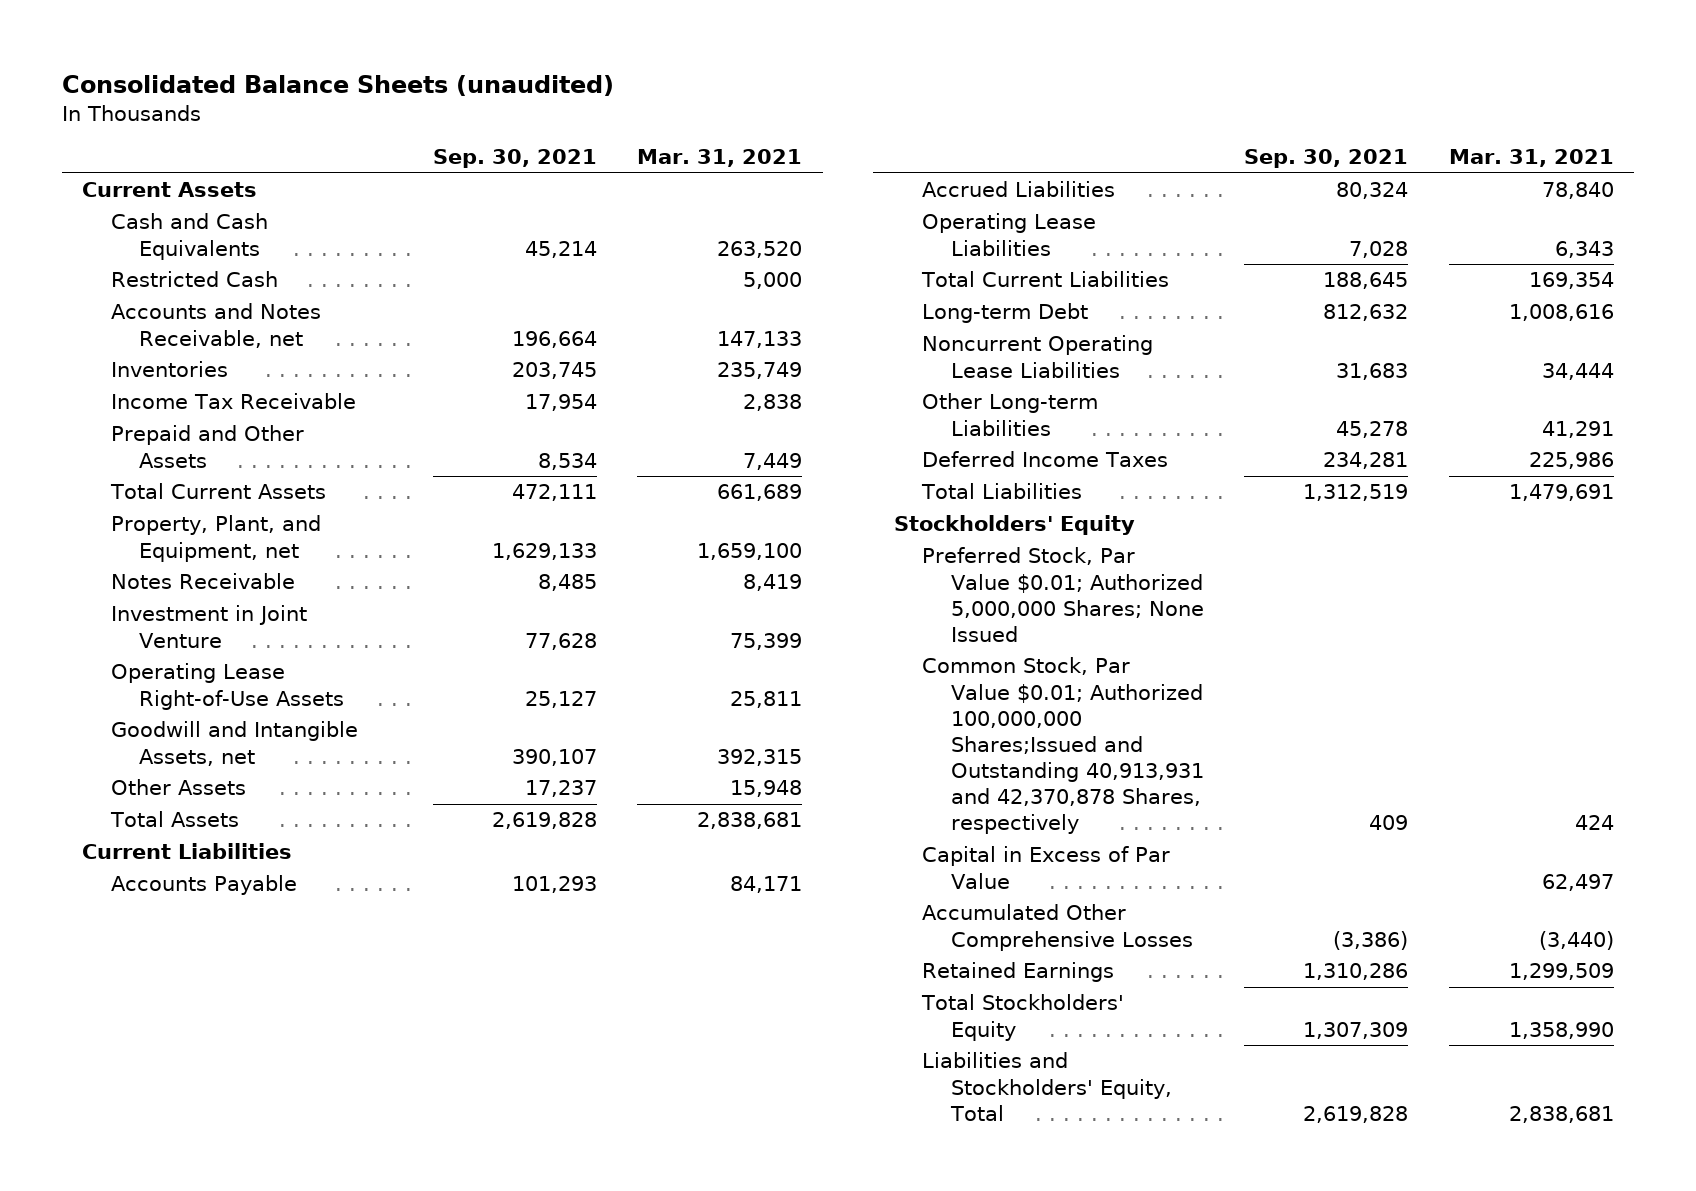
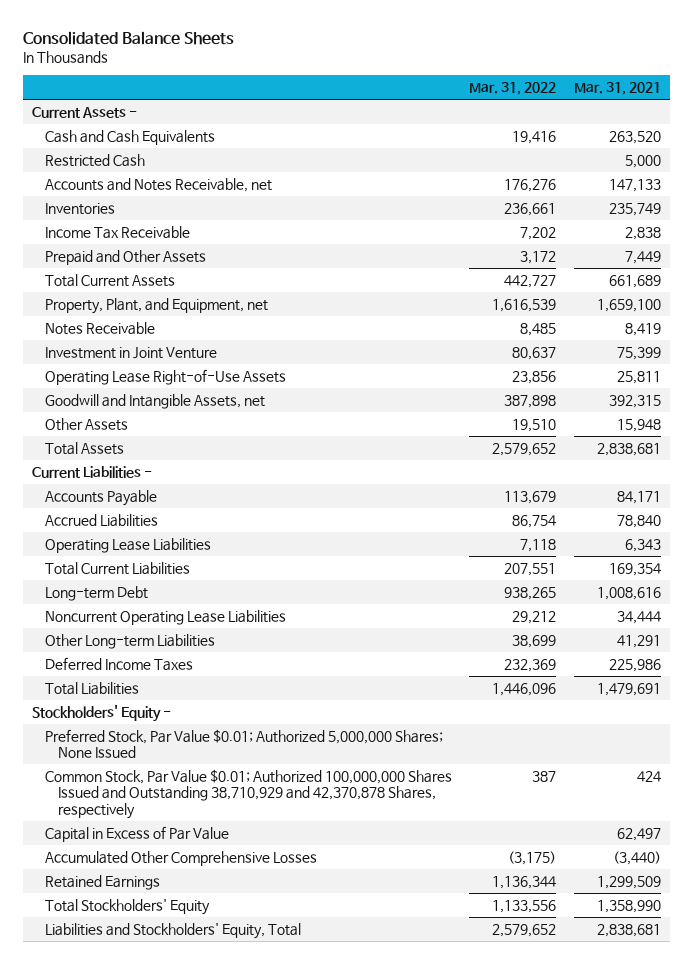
[61,75,614,97] Consolidated Balance Sheets (unaudited) -> [23,30,235,45] Consolidated Balance Sheets
[432,149,597,169] Sep. 30, 2021 -> none
none -> [469,82,557,96] Mar. 31, 2022
[82,182,258,198] Current Assets -> [31,106,137,118] Current Assets -
[82,843,293,860] Current Liabilities -> [31,465,152,478] Current Liabilities -
[893,515,1135,536] Stockholders' Equity -> [31,704,171,722] Stockholders' Equity -
[922,657,1204,835] Common Stock, Par Value $0.01; Authorized 100,000,000 Shares;Issued and Outstanding 40,913,931 and 42,370,878 Shares, respectively -> [45,768,453,819] Common Stock, Par Value $0.01; Authorized 100,000,000 Shares Issued and Outstanding 38,710,929 and 42,370,878 Shares, respectively

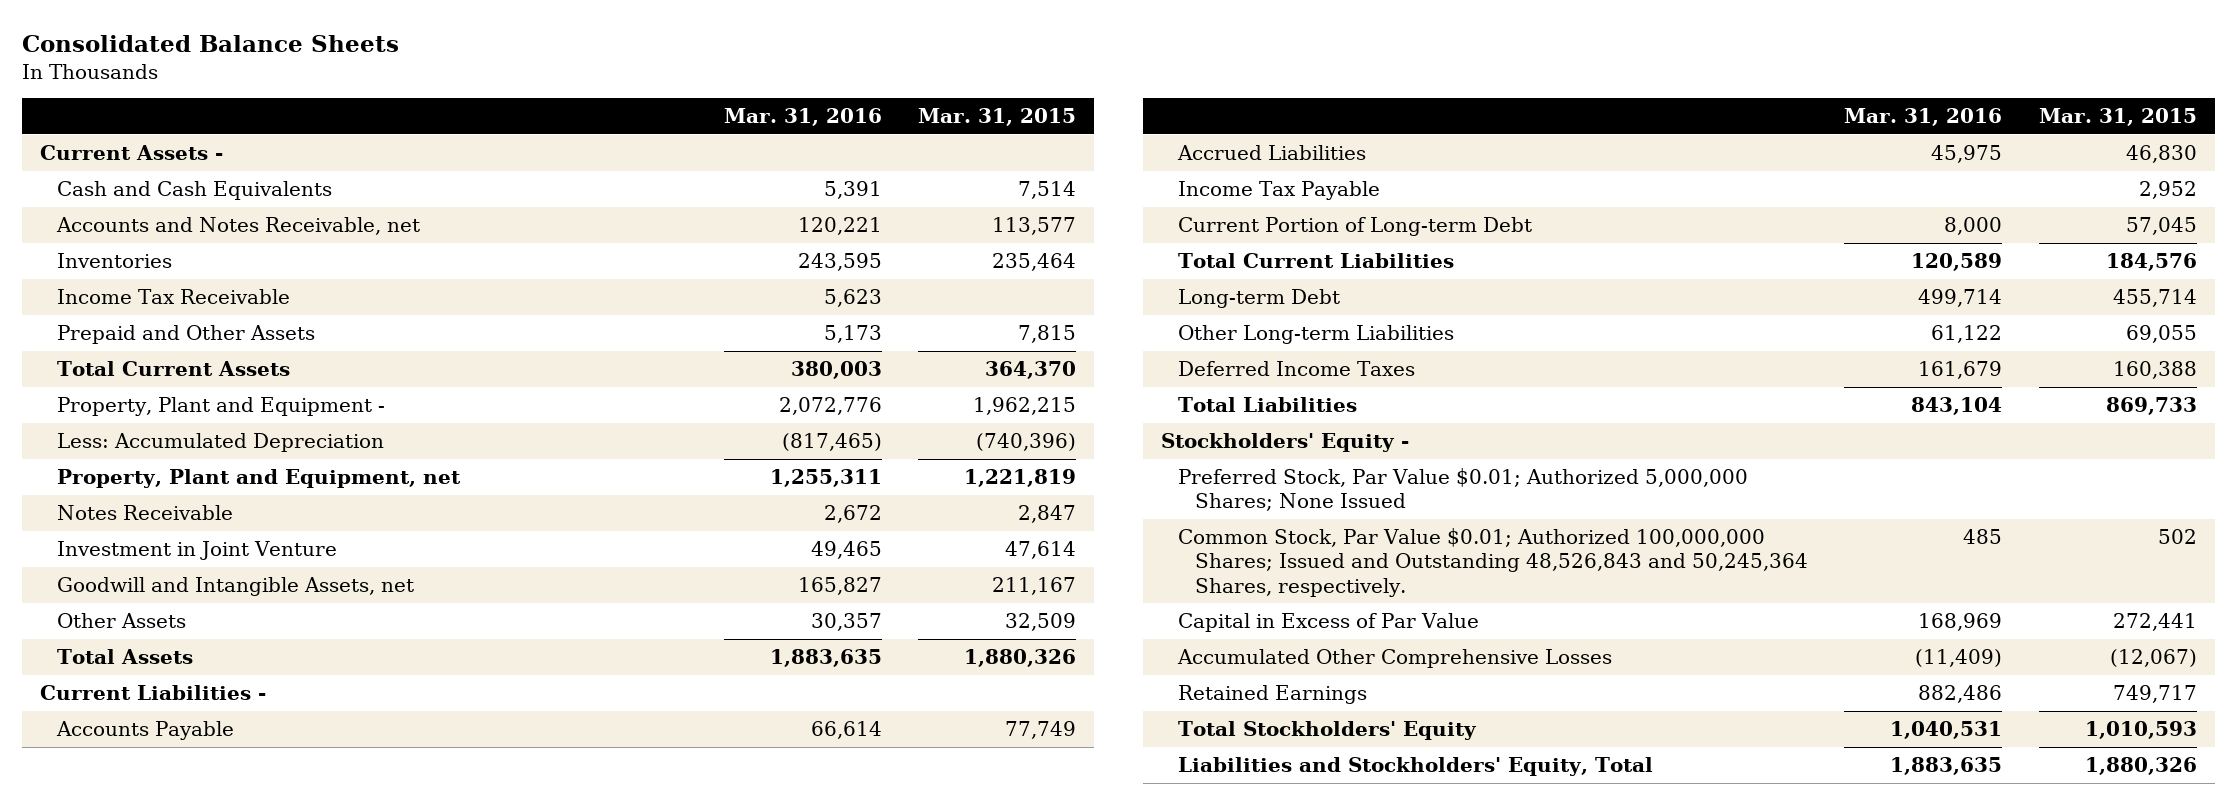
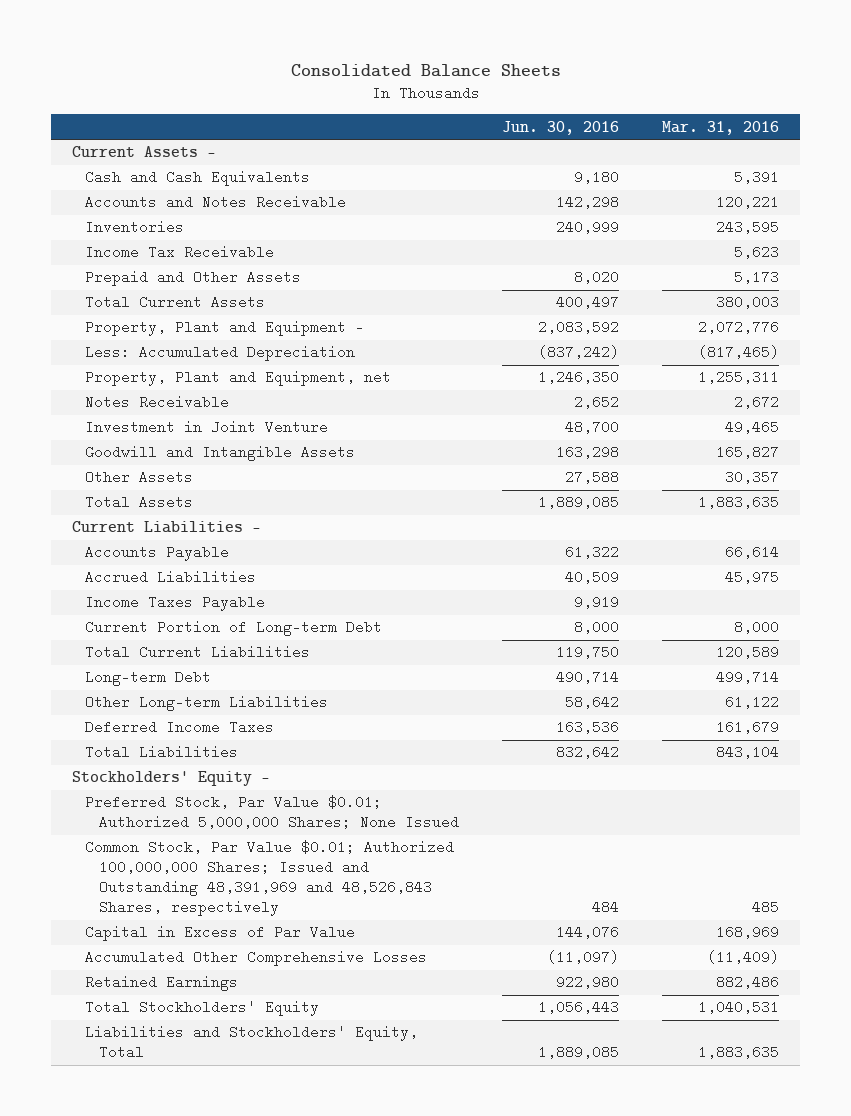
[918,107,1077,126] Mar. 31, 2015 -> none
none -> [501,120,619,135] Jun. 30, 2016
[56,216,421,235] Accounts and Notes Receivable, net -> [85,195,347,210] Accounts and Notes Receivable
[57,576,415,596] Goodwill and Intangible Assets, net -> [85,445,356,462] Goodwill and Intangible Assets
[1177,180,1380,200] Income Tax Payable -> [85,595,266,612] Income Taxes Payable
[1177,527,1808,597] Common Stock, Par Value $0.01; Authorized 100,000,000 Shares; Issued and Outstanding 48,526,843 and 50,245,364 Shares, respectively. -> [85,840,455,917] Common Stock, Par Value $0.01; Authorized 100,000,000 Shares; Issued and Outstanding 48,391,969 and 48,526,843 Shares, respectively

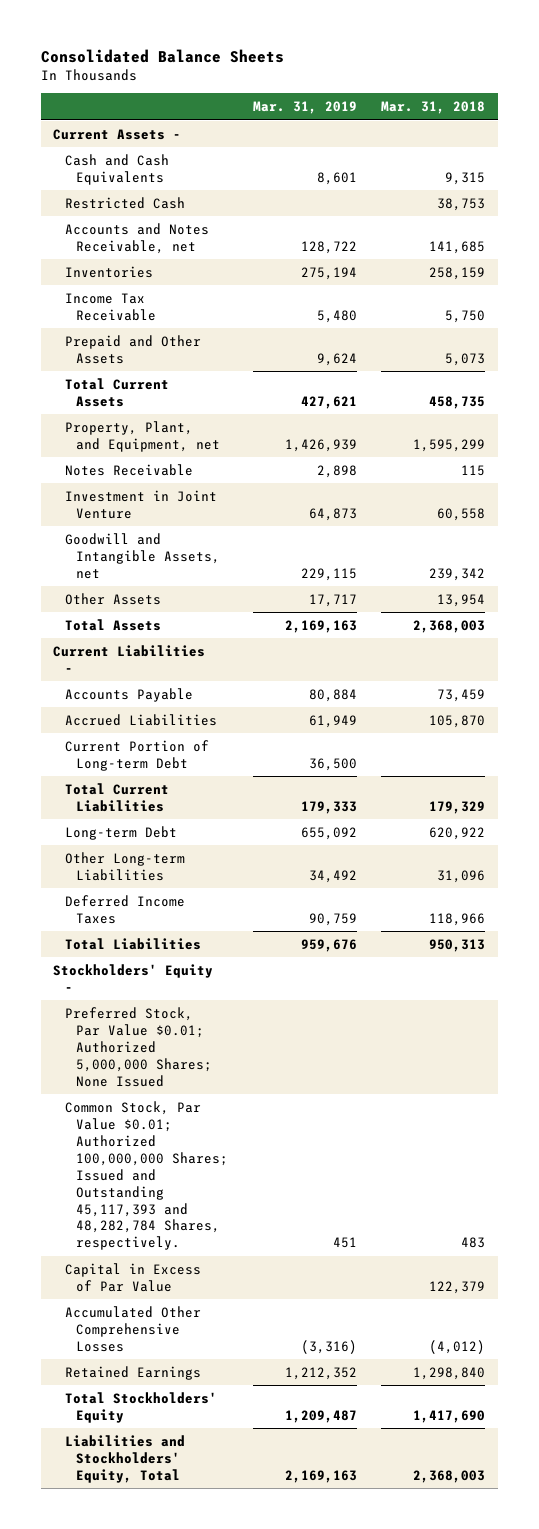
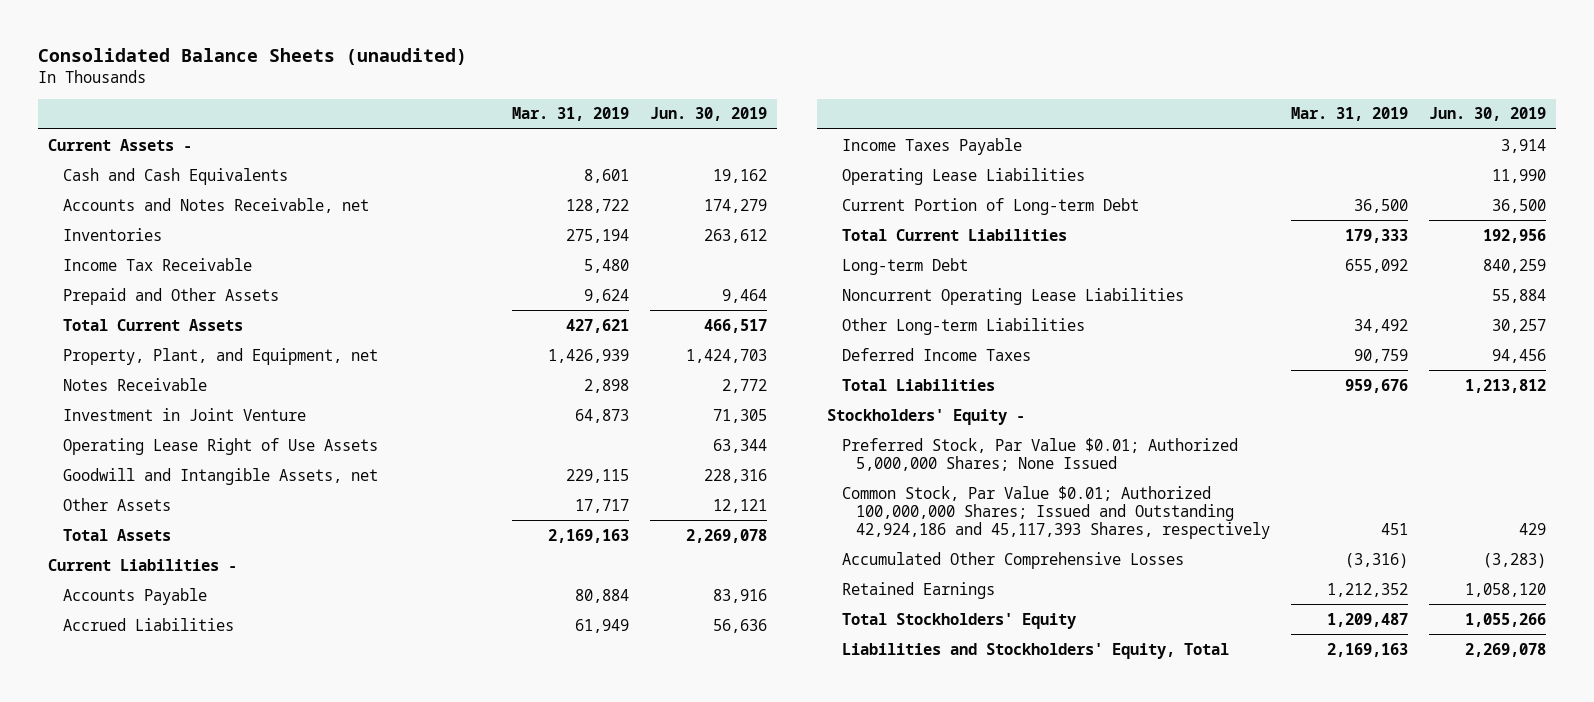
[40,48,284,63] Consolidated Balance Sheets -> [37,48,467,66] Consolidated Balance Sheets (unaudited)
[381,101,486,115] Mar. 31, 2018 -> none
none -> [650,107,768,122] Jun. 30, 2019
[64,196,185,209] Restricted Cash -> none
none -> [63,437,379,455] Operating Lease Right of Use Assets
none -> [841,137,1022,155] Income Taxes Payable
none -> [841,167,1085,185] Operating Lease Liabilities
none -> [841,287,1184,305] Noncurrent Operating Lease Liabilities
[64,1262,201,1292] Capital in Excess of Par Value -> none
[64,1100,228,1251] Common Stock, Par Value $0.01; Authorized 100,000,000 Shares; Issued and Outstanding 45,117,393 and 48,282,784 Shares, respectively. -> [841,485,1271,540] Common Stock, Par Value $0.01; Authorized 100,000,000 Shares; Issued and Outstanding 42,924,186 and 45,117,393 Shares, respectively

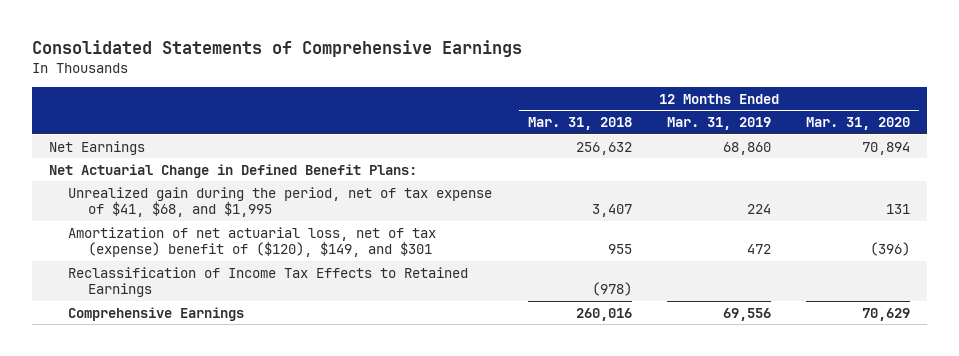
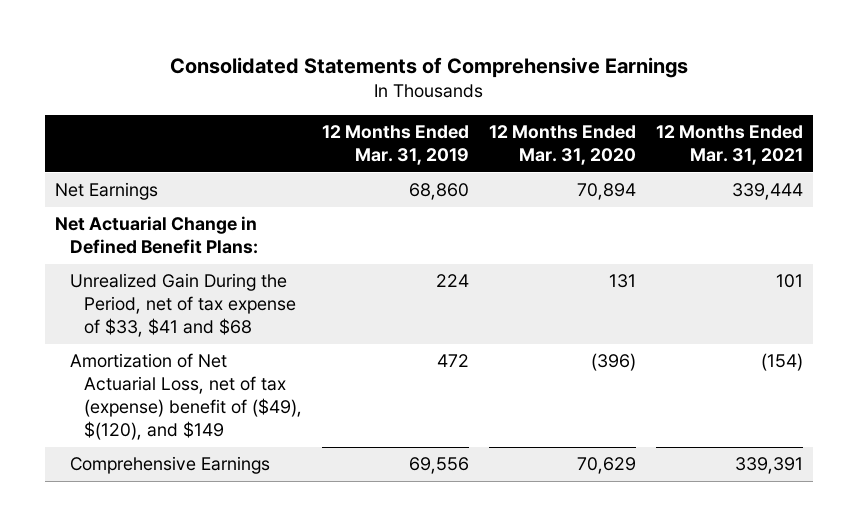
[527,117,632,131] Mar. 31, 2018 -> none
none -> [656,125,804,166] 12 Months Ended Mar. 31, 2021
[68,266,469,298] Reclassification of Income Tax Effects to Retained Earnings -> none
[68,186,493,218] Unrealized gain during the period, net of tax expense of $41, $68, and $1,995 -> [69,273,297,338] Unrealized Gain During the Period, net of tax expense of $33, $41 and $68
[68,226,437,258] Amortization of net actuarial loss, net of tax (expense) benefit of ($120), $149, and $301 -> [69,353,303,441] Amortization of Net Actuarial Loss, net of tax (expense) benefit of ($49), $(120), and $149

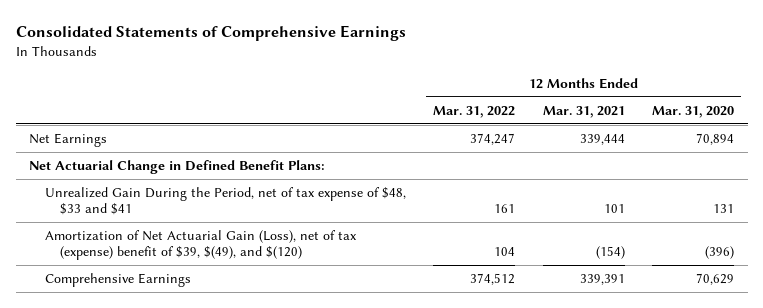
[322,125,470,166] 12 Months Ended Mar. 31, 2019 -> none
none -> [433,105,516,118] Mar. 31, 2022
[69,273,297,338] Unrealized Gain During the Period, net of tax expense of $33, $41 and $68 -> [44,187,406,216] Unrealized Gain During the Period, net of tax expense of $48, $33 and $41
[69,353,303,441] Amortization of Net Actuarial Loss, net of tax (expense) benefit of ($49), $(120), and $149 -> [44,230,357,261] Amortization of Net Actuarial Gain (Loss), net of tax (expense) benefit of $39, $(49), and $(120)

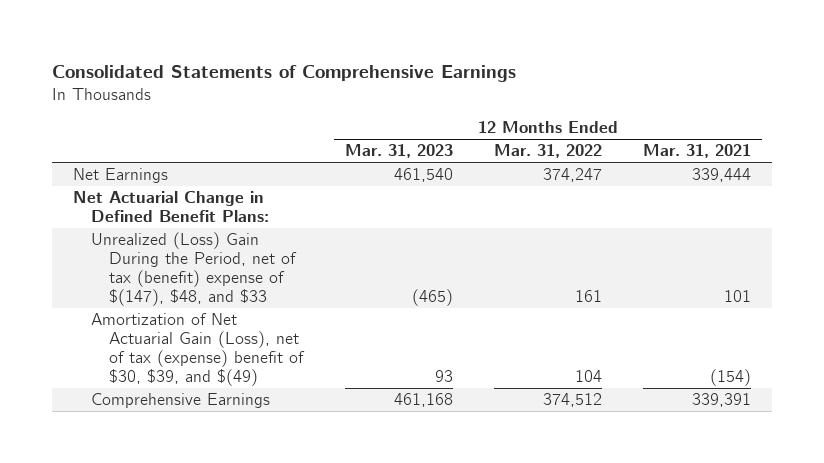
[651,105,734,118] Mar. 31, 2020 -> none
none -> [344,144,453,159] Mar. 31, 2023
[44,187,406,216] Unrealized Gain During the Period, net of tax expense of $48, $33 and $41 -> [91,232,298,307] Unrealized (Loss) Gain During the Period, net of tax (benefit) expense of $(147), $48, and $33
[44,230,357,261] Amortization of Net Actuarial Gain (Loss), net of tax (expense) benefit of $39, $(49), and $(120) -> [91,313,306,387] Amortization of Net Actuarial Gain (Loss), net of tax (expense) benefit of $30, $39, and $(49)

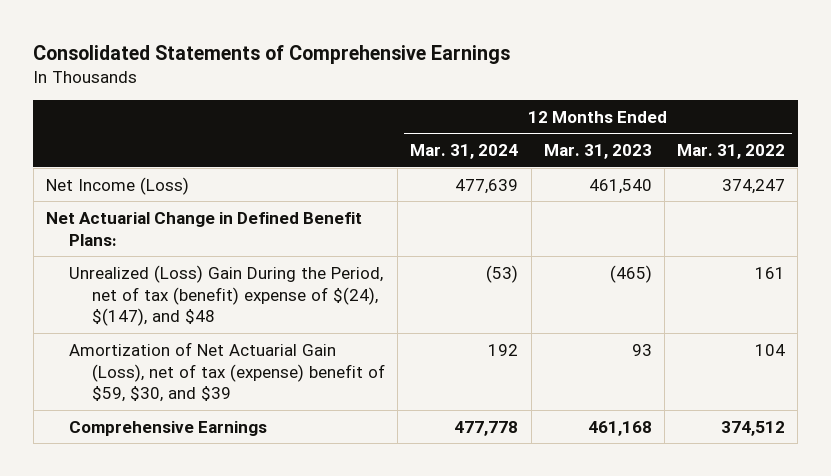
[643,144,752,159] Mar. 31, 2021 -> none
none -> [410,144,519,160] Mar. 31, 2024
[73,168,169,184] Net Earnings -> [45,176,189,195] Net Income (Loss)
[91,232,298,307] Unrealized (Loss) Gain During the Period, net of tax (benefit) expense of $(147), $48, and $33 -> [68,264,383,327] Unrealized (Loss) Gain During the Period, net of tax (benefit) expense of $(24), $(147), and $48
[91,313,306,387] Amortization of Net Actuarial Gain (Loss), net of tax (expense) benefit of $30, $39, and $(49) -> [68,341,386,403] Amortization of Net Actuarial Gain (Loss), net of tax (expense) benefit of $59, $30, and $39

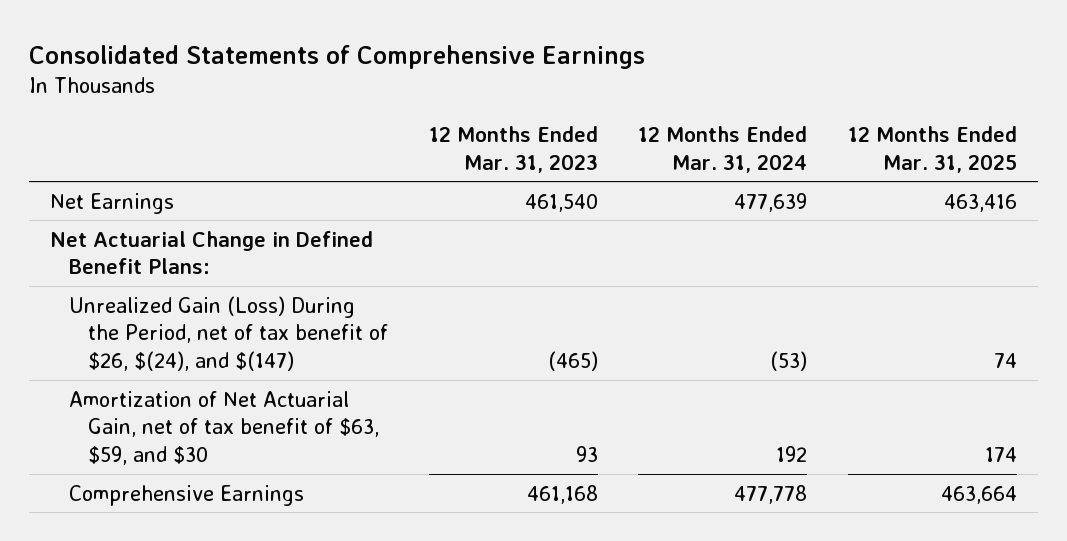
[677,144,786,160] Mar. 31, 2022 -> none
none -> [848,126,1018,173] 12 Months Ended Mar. 31, 2025
[45,176,189,195] Net Income (Loss) -> [49,192,174,214] Net Earnings
[68,264,383,327] Unrealized (Loss) Gain During the Period, net of tax (benefit) expense of $(24), $(147), and $48 -> [68,295,388,371] Unrealized Gain (Loss) During the Period, net of tax benefit of $26, $(24), and $(147)
[68,341,386,403] Amortization of Net Actuarial Gain (Loss), net of tax (expense) benefit of $59, $30, and $39 -> [68,390,379,465] Amortization of Net Actuarial Gain, net of tax benefit of $63, $59, and $30

